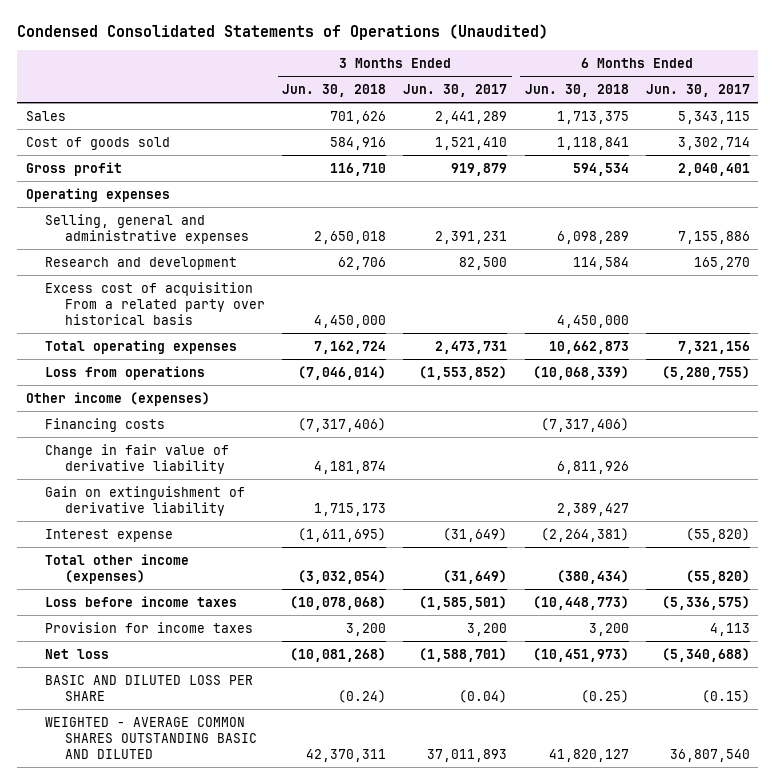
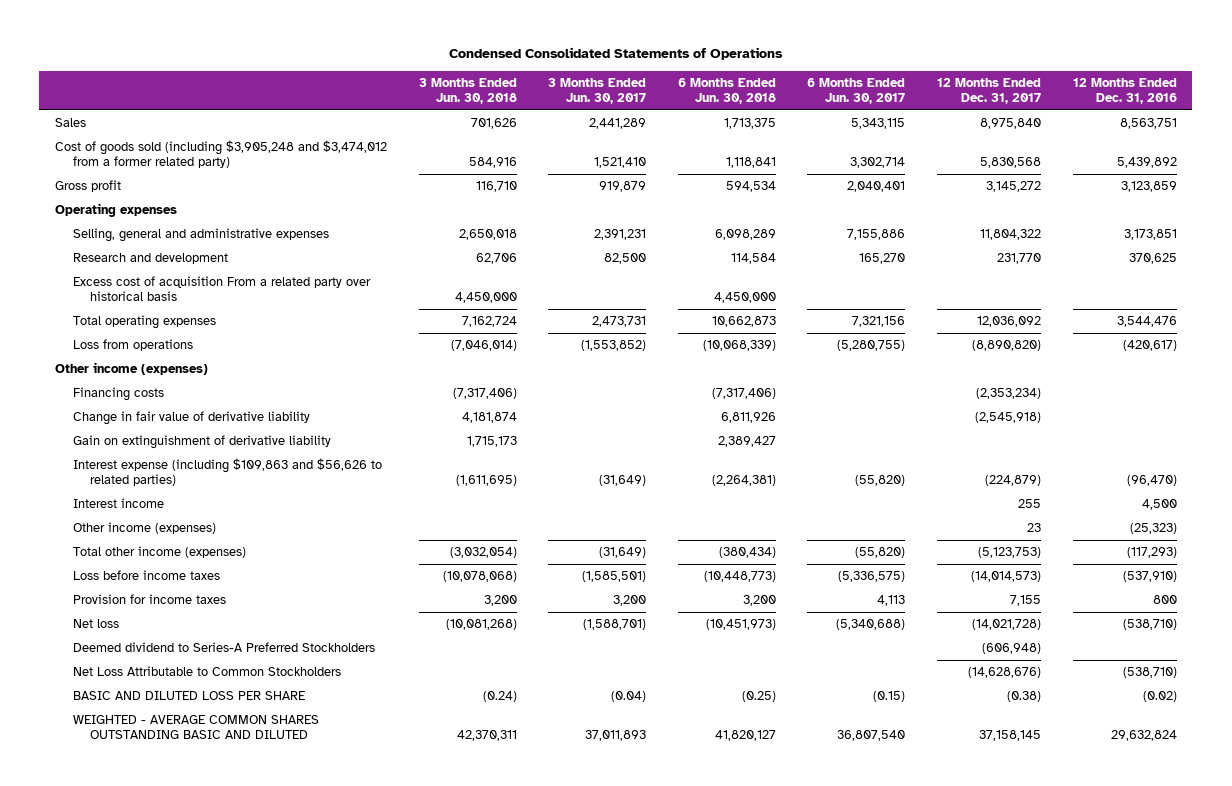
[16,24,548,41] Condensed Consolidated Statements of Operations (Unaudited) -> [448,47,783,61] Condensed Consolidated Statements of Operations
none -> [937,77,1042,104] 12 Months Ended Dec. 31, 2017
none -> [1072,77,1177,104] 12 Months Ended Dec. 31, 2016
[25,136,170,150] Cost of goods sold -> [54,140,387,169] Cost of goods sold (including $3,905,248 and $3,474,012 from a former related party)
[45,528,174,542] Interest expense -> [72,458,382,487] Interest expense (including $109,863 and $56,626 to related parties)
none -> [72,498,164,509] Interest income
none -> [72,522,216,535] Other income (expenses)
none -> [72,642,375,653] Deemed dividend to Series-A Preferred Stockholders
none -> [72,666,341,677] Net Loss Attributable to Common Stockholders

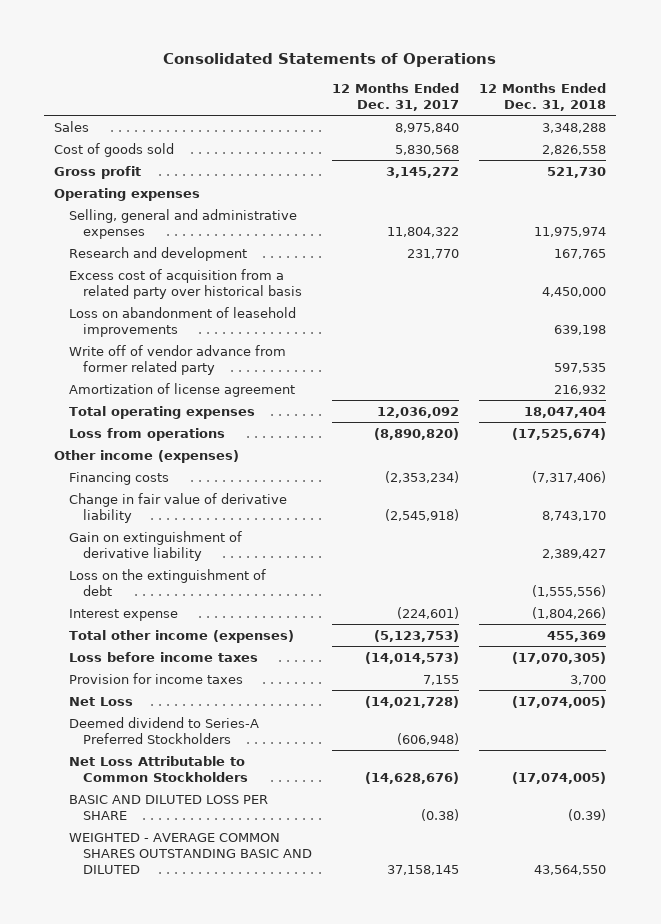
[448,47,783,61] Condensed Consolidated Statements of Operations -> [163,53,497,68] Consolidated Statements of Operations
[418,77,517,104] 3 Months Ended Jun. 30, 2018 -> none
[548,77,647,104] 3 Months Ended Jun. 30, 2017 -> none
[677,77,776,104] 6 Months Ended Jun. 30, 2018 -> none
[807,77,906,104] 6 Months Ended Jun. 30, 2017 -> none
[1072,77,1177,104] 12 Months Ended Dec. 31, 2016 -> none
none -> [479,82,607,112] 12 Months Ended Dec. 31, 2018
[54,140,387,169] Cost of goods sold (including $3,905,248 and $3,474,012 from a former related party) -> [54,142,175,157] Cost of goods sold
[72,276,371,302] Excess cost of acquisition From a related party over historical basis -> [68,268,302,299] Excess cost of acquisition from a related party over historical basis
none -> [68,306,296,337] Loss on abandonment of leasehold improvements
none -> [68,344,286,375] Write off of vendor advance from former related party
none -> [68,382,295,397] Amortization of license agreement
[72,458,382,487] Interest expense (including $109,863 and $56,626 to related parties) -> none
[72,498,164,509] Interest income -> none
[72,522,216,535] Other income (expenses) -> none
none -> [68,568,266,596] Loss on the extinguishment of debt
none -> [68,608,178,621] Interest expense
[72,619,119,629] Net loss -> [68,696,133,706] Net Loss

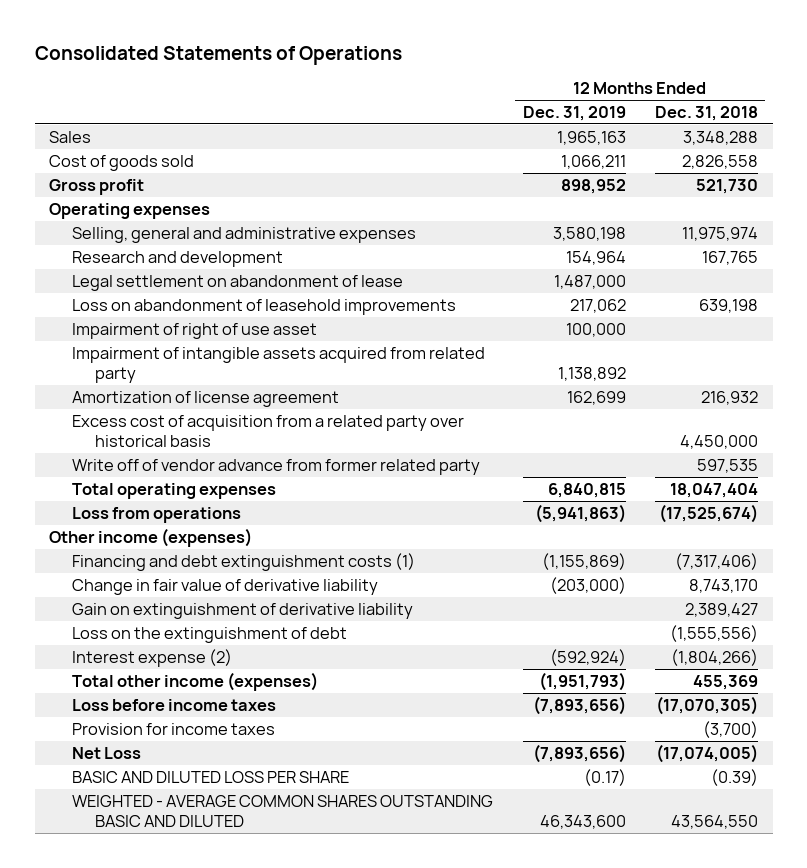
[332,82,460,112] 12 Months Ended Dec. 31, 2017 -> none
none -> [522,106,626,122] Dec. 31, 2019
none -> [72,274,404,291] Legal settlement on abandonment of lease
none -> [72,322,318,339] Impairment of right of use asset
none -> [72,346,486,383] Impairment of intangible assets acquired from related party
[68,268,302,299] Excess cost of acquisition from a related party over historical basis -> [72,414,465,447] Excess cost of acquisition from a related party over historical basis
[68,344,286,375] Write off of vendor advance from former related party -> [72,458,481,475] Write off of vendor advance from former related party
[68,471,169,485] Financing costs -> [72,552,416,571] Financing and debt extinguishment costs (1)
[68,608,178,621] Interest expense -> [72,648,233,667] Interest expense (2)
[570,674,607,685] 3,700 -> [702,720,758,738] (3,700)
[68,716,259,744] Deemed dividend to Series-A Preferred Stockholders -> none
[68,755,248,782] Net Loss Attributable to Common Stockholders -> none

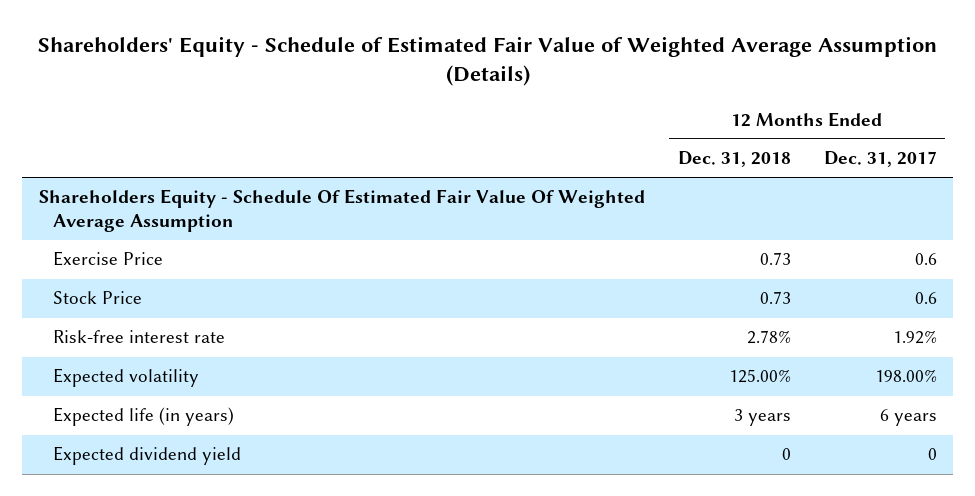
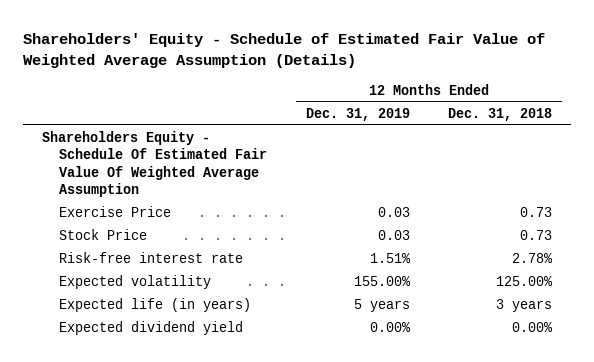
[823,151,937,168] Dec. 31, 2017 -> none
none -> [305,107,410,121] Dec. 31, 2019
[781,448,791,461] 0 -> [511,322,553,333] 0.00%

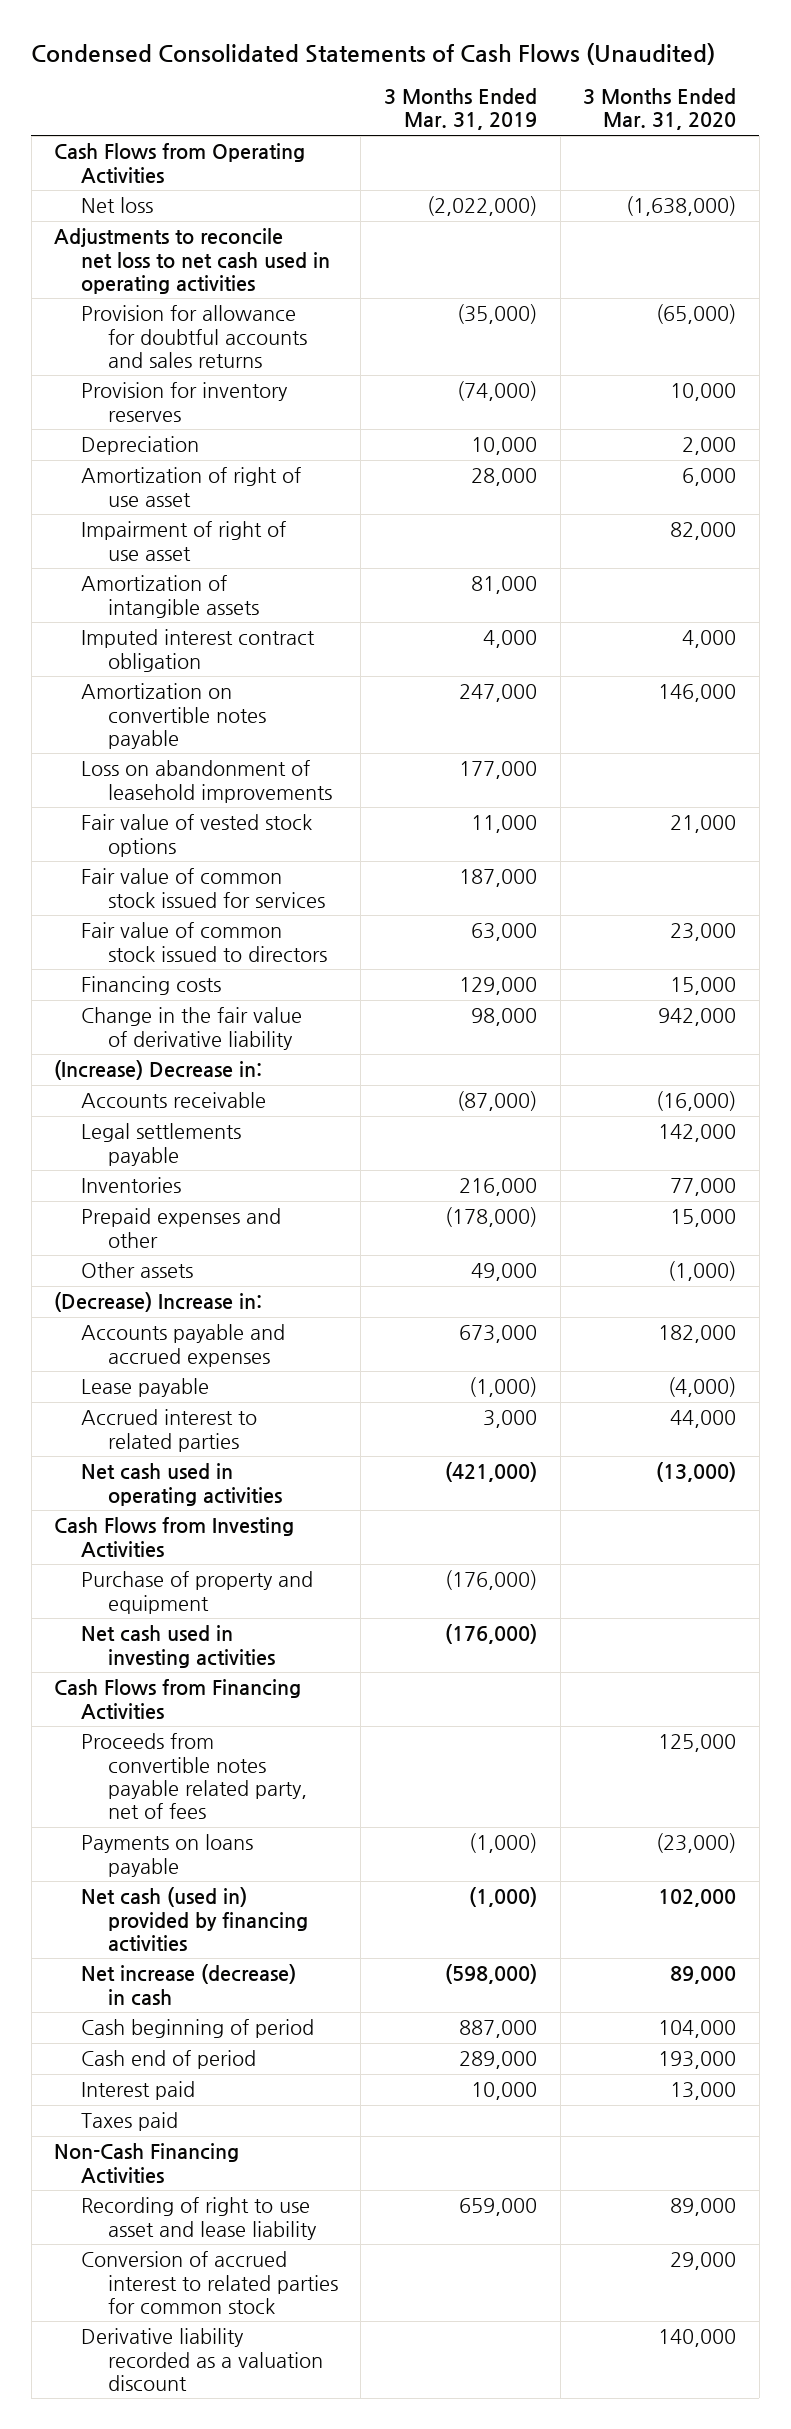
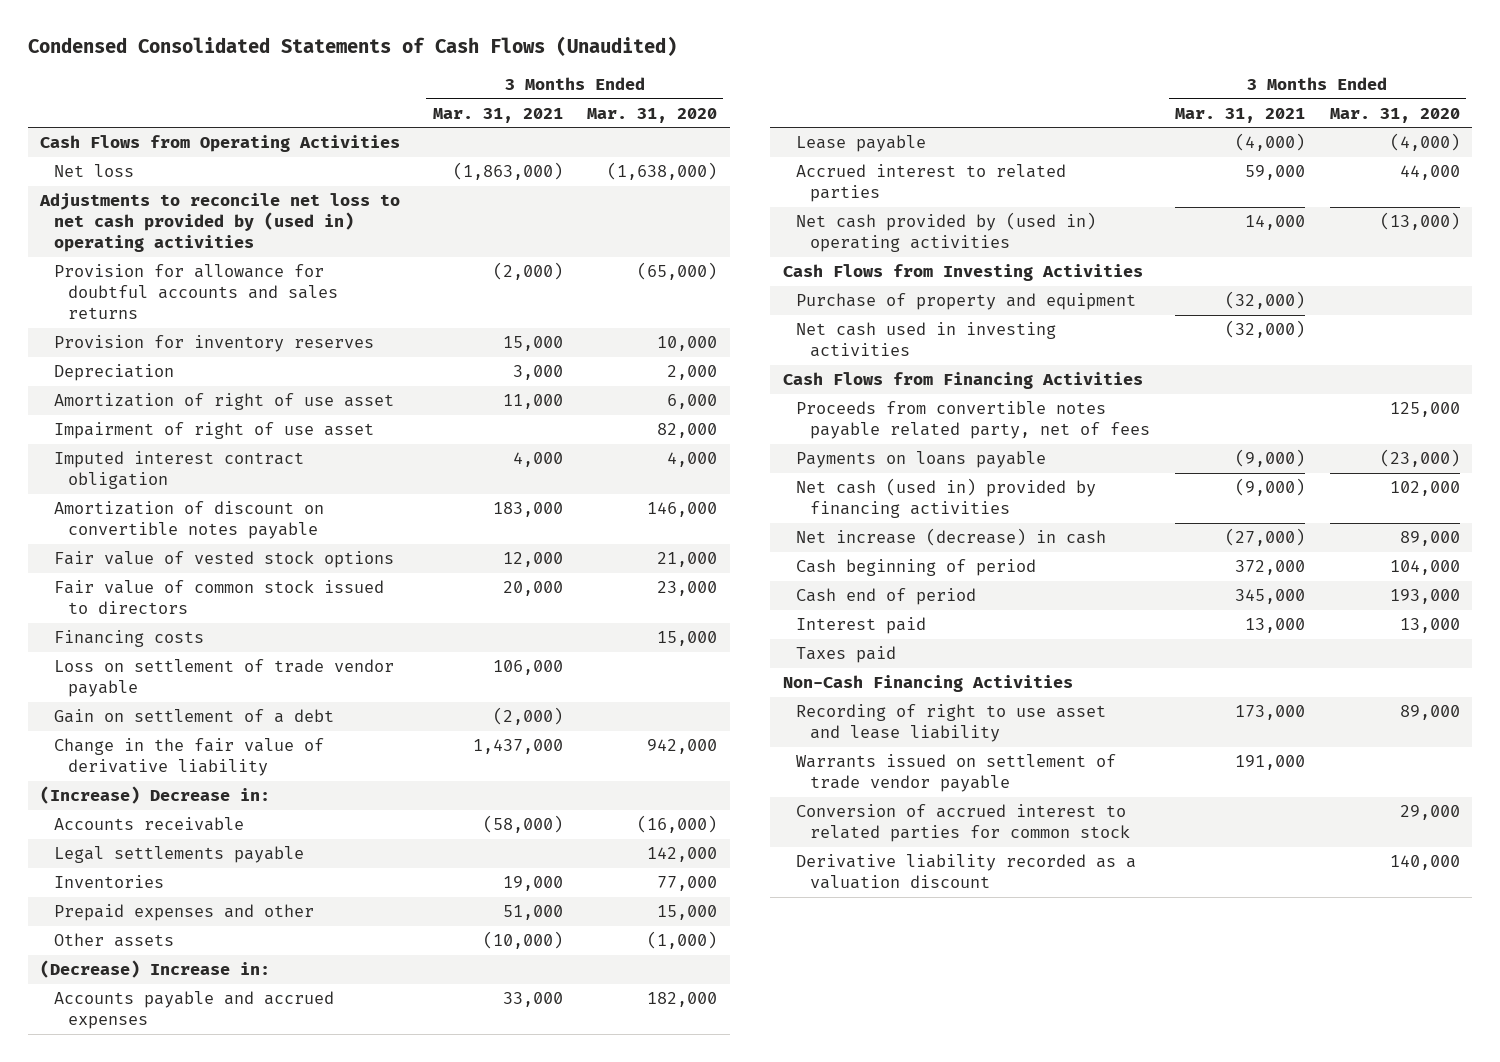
[384,88,538,131] 3 Months Ended Mar. 31, 2019 -> none
none -> [432,107,563,123] Mar. 31, 2021
[54,228,330,294] Adjustments to reconcile net loss to net cash used in operating activities -> [39,193,401,253] Adjustments to reconcile net loss to net cash provided by (used in) operating activities
[80,575,259,618] Amortization of intangible assets -> none
[80,760,332,803] Loss on abandonment of leasehold improvements -> none
[80,683,266,749] Amortization on convertible notes payable -> [54,501,325,540] Amortization of discount on convertible notes payable
[80,868,325,908] Fair value of common stock issued for services -> none
none -> [54,659,395,698] Loss on settlement of trade vendor payable
none -> [54,709,335,724] Gain on settlement of a debt
[80,1463,282,1506] Net cash used in operating activities -> [796,212,1097,253] Net cash provided by (used in) operating activities
none -> [796,754,1117,793] Warrants issued on settlement of trade vendor payable

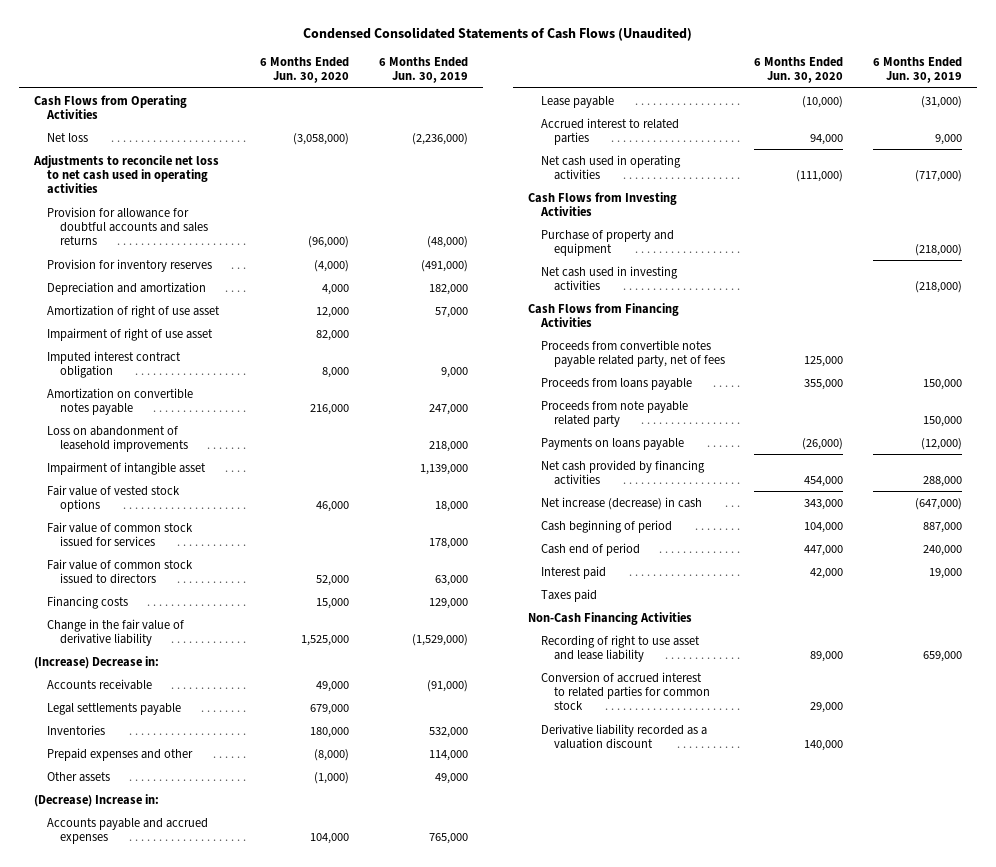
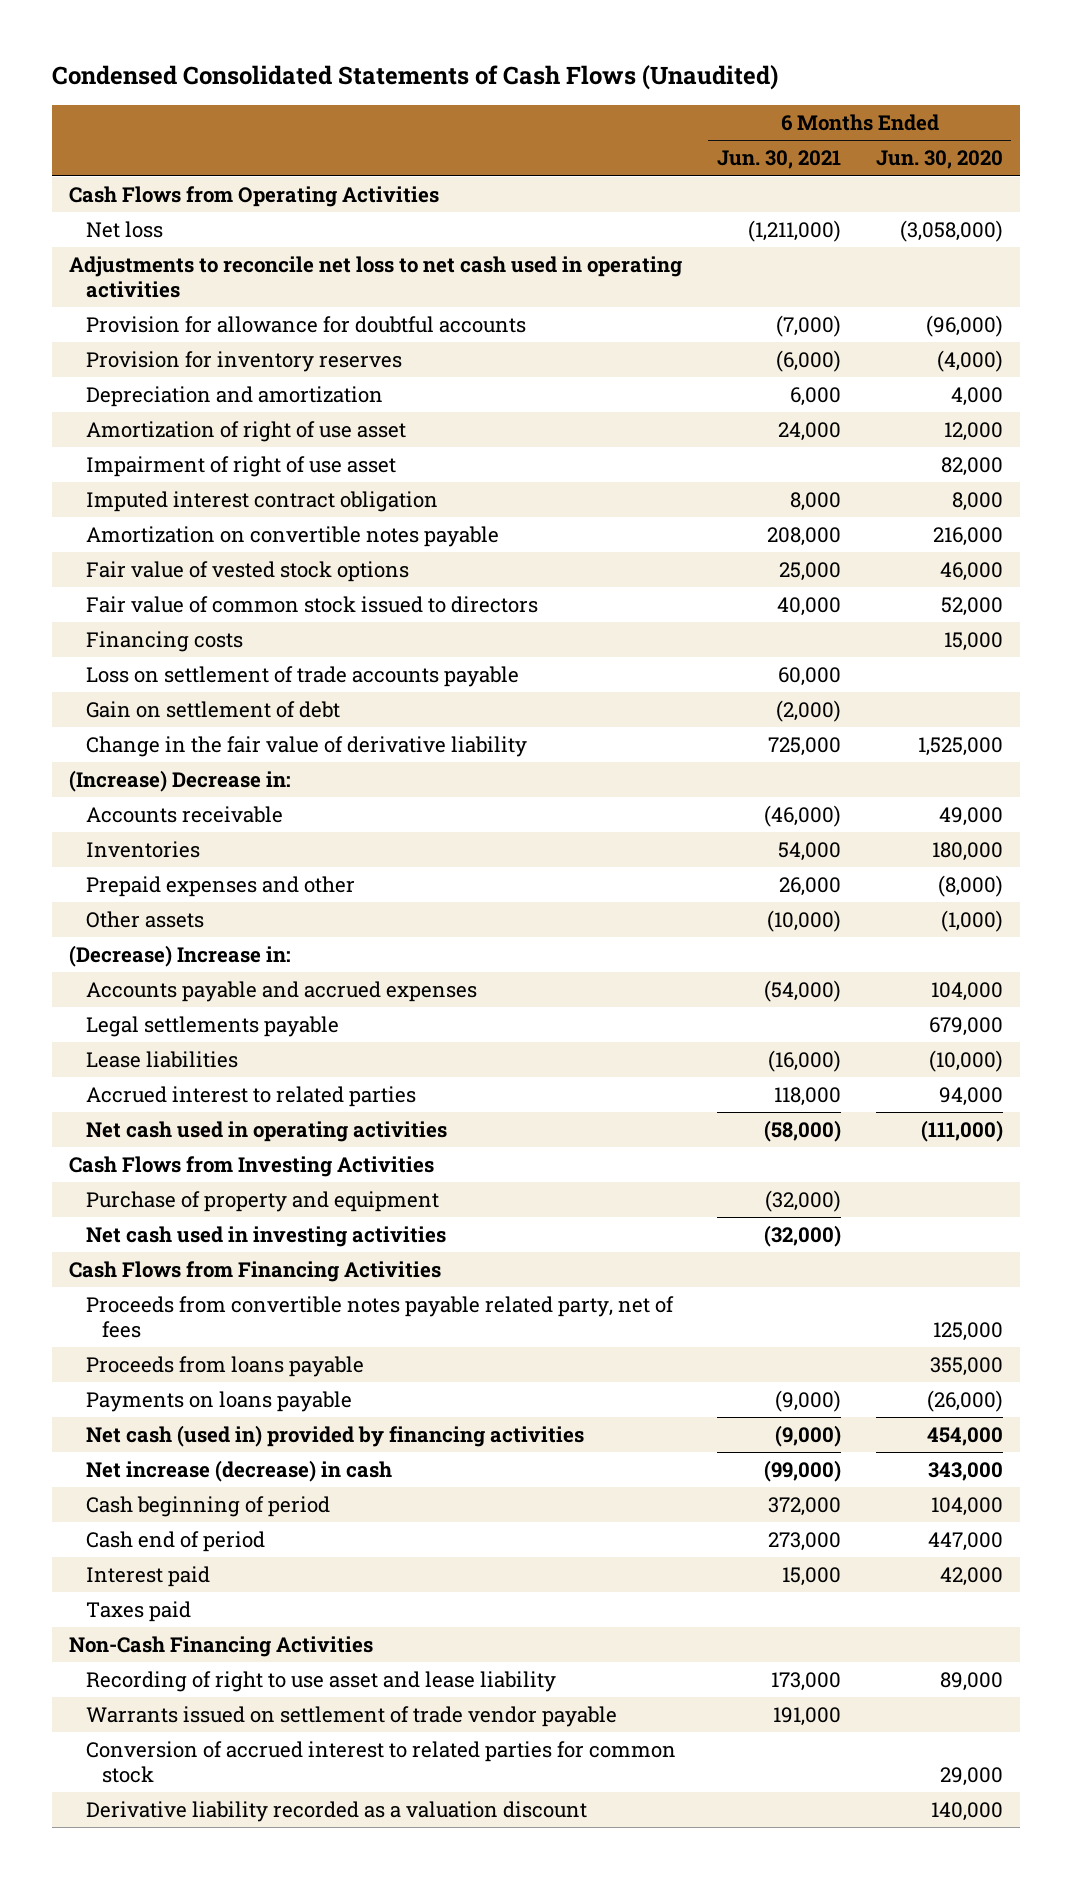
[378,57,468,84] 6 Months Ended Jun. 30, 2019 -> none
none -> [717,150,842,170] Jun. 30, 2021
[46,206,208,246] Provision for allowance for doubtful accounts and sales returns -> [85,316,526,334] Provision for allowance for doubtful accounts
[46,425,188,452] Loss on abandonment of leasehold improvements -> none
[46,461,206,475] Impairment of intangible asset -> none
[46,521,193,547] Fair value of common stock issued for services -> none
none -> [85,666,519,688] Loss on settlement of trade accounts payable
none -> [85,701,340,719] Gain on settlement of debt
[46,702,181,715] Legal settlements payable -> [85,1016,339,1038] Legal settlements payable
[541,95,615,108] Lease payable -> [85,1051,238,1069] Lease liabilities
[541,400,689,427] Proceeds from note payable related party -> none
[541,459,706,485] Net cash provided by financing activities -> [85,1425,584,1448] Net cash (used in) provided by financing activities
none -> [85,1706,617,1728] Warrants issued on settlement of trade vendor payable

